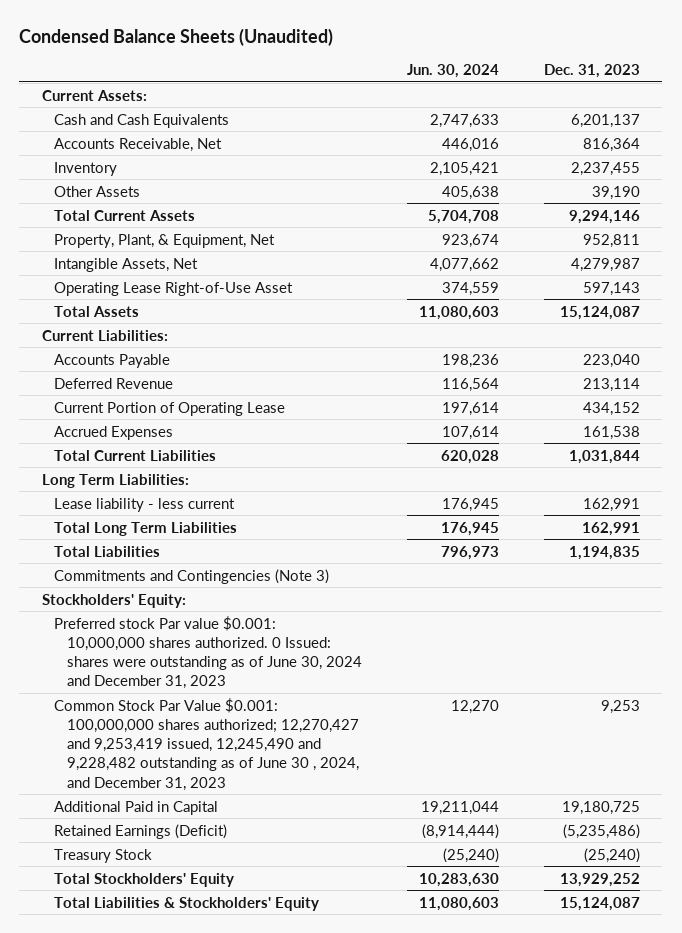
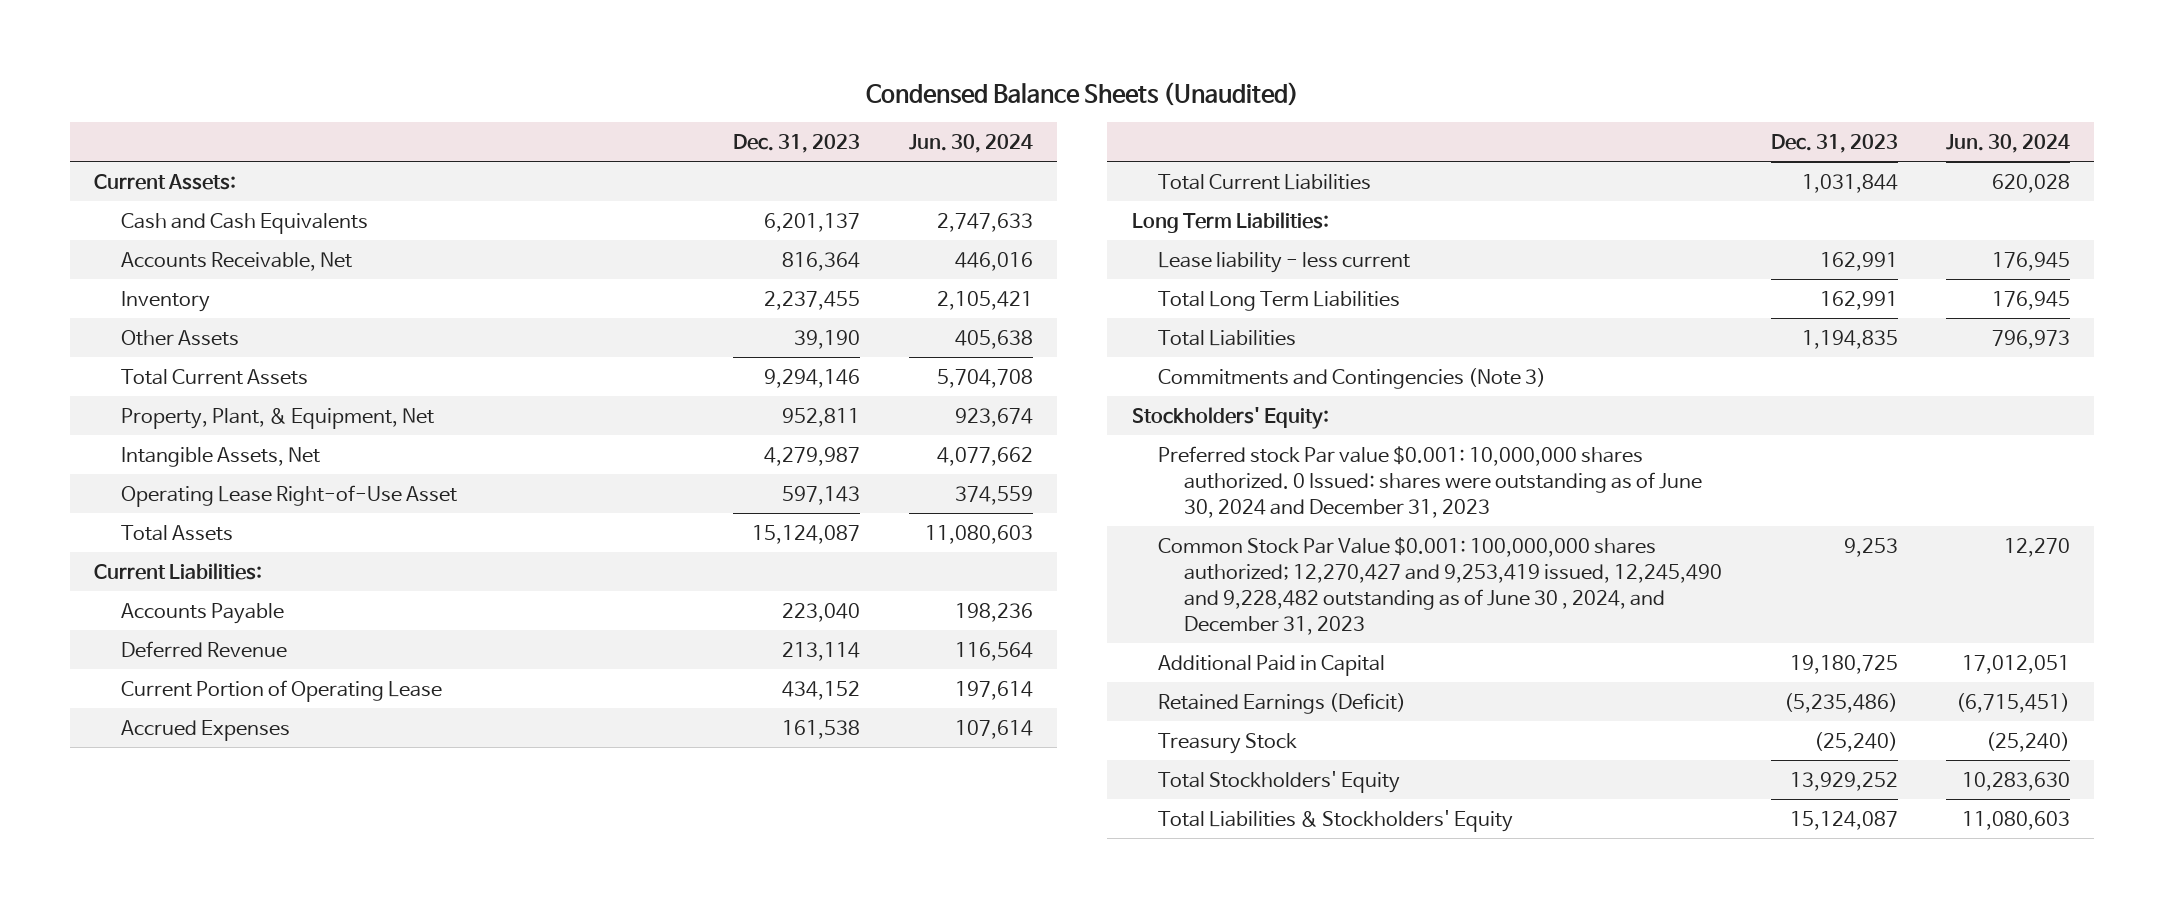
[420,800,499,815] 19,211,044 -> [1962,654,2071,674] 17,012,051
[421,823,499,839] (8,914,444) -> [1956,692,2071,713] (6,715,451)

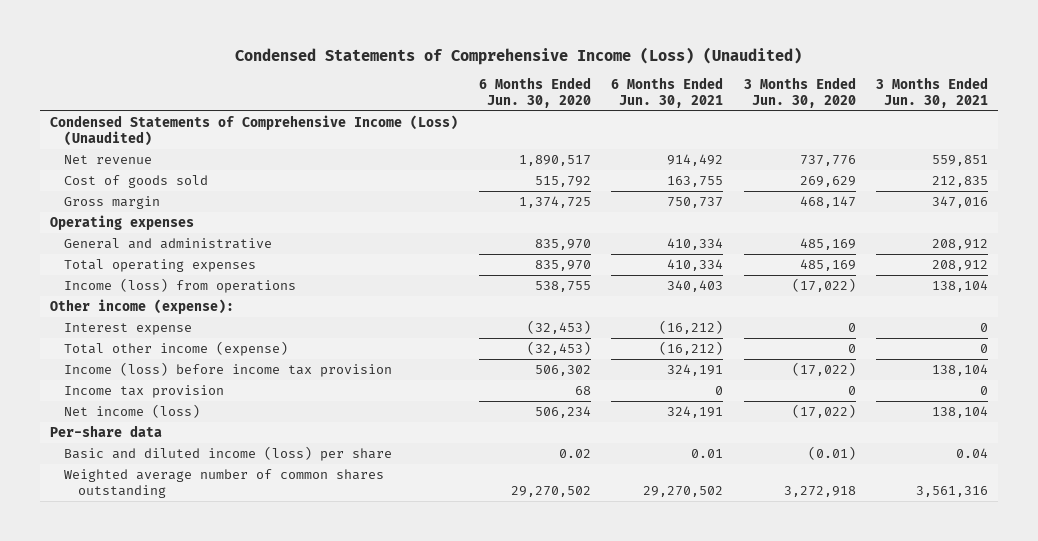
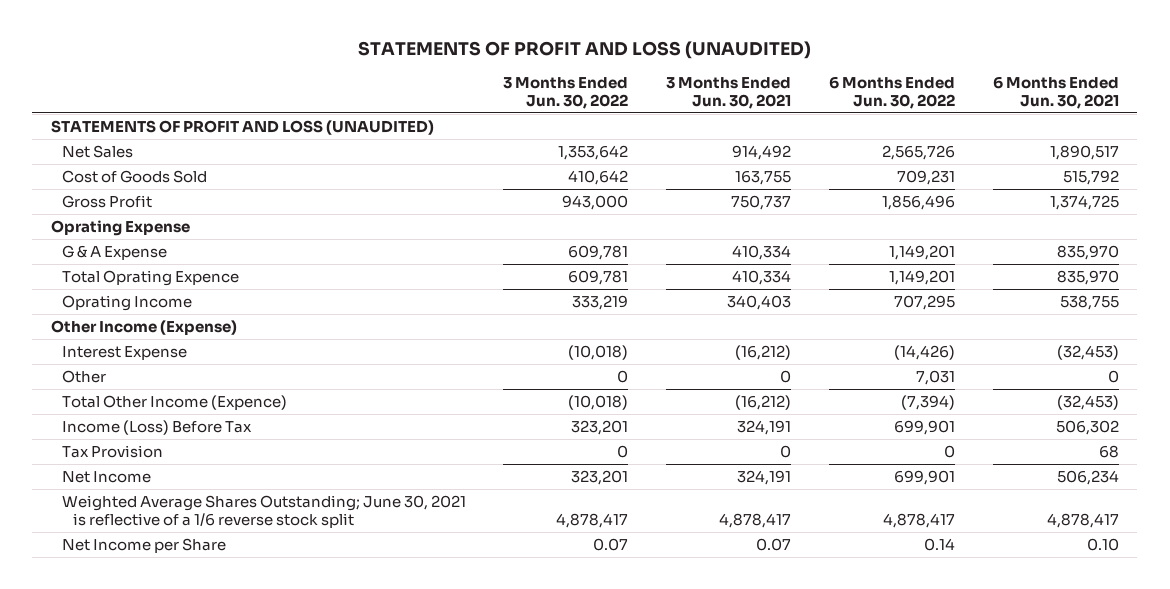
[235,46,803,65] Condensed Statements of Comprehensive Income (Loss) (Unaudited) -> [357,41,811,60] STATEMENTS OF PROFIT AND LOSS (UNAUDITED)
[478,77,591,108] 6 Months Ended Jun. 30, 2020 -> none
[743,77,856,108] 3 Months Ended Jun. 30, 2020 -> none
none -> [503,77,629,109] 3 Months Ended Jun. 30, 2022
none -> [828,76,955,109] 6 Months Ended Jun. 30, 2022
[64,238,273,250] General and administrative -> none
[50,425,163,438] Per-share data -> none
[64,446,393,462] Basic and diluted income (loss) per share -> none
[64,469,385,498] Weighted average number of common shares outstanding -> none
[50,115,459,146] Condensed Statements of Comprehensive Income (Loss) (Unaudited) -> [50,120,434,136] STATEMENTS OF PROFIT AND LOSS (UNAUDITED)
[64,155,153,165] Net revenue -> [61,145,133,159] Net Sales
[667,154,724,167] 914,492 -> [1049,145,1119,161] 1,890,517
[932,155,989,167] 559,851 -> [732,145,792,161] 914,492
[64,175,209,189] Cost of goods sold -> [61,170,207,184] Cost of Goods Sold
[667,176,724,188] 163,755 -> [1062,170,1119,186] 515,792
[932,176,989,188] 212,835 -> [735,170,792,186] 163,755
[64,196,161,210] Gross margin -> [61,195,152,209] Gross Profit
[667,197,724,209] 750,737 -> [1049,195,1119,211] 1,374,725
[932,196,989,209] 347,016 -> [731,195,792,211] 750,737
[50,215,195,231] Operating expenses -> [50,220,190,237] Oprating Expense
none -> [61,245,167,261] G & A Expense
[64,259,257,273] Total operating expenses -> [61,270,239,287] Total Oprating Expence
[667,259,724,272] 410,334 -> [1056,270,1119,286] 835,970
[932,260,989,272] 208,912 -> [732,270,792,286] 410,334
[64,278,297,294] Income (loss) from operations -> [61,295,192,312] Oprating Income
[667,280,724,293] 340,403 -> [1059,295,1119,311] 538,755
[932,280,989,293] 138,104 -> [727,295,792,311] 340,403
[50,299,235,315] Other income (expense): -> [50,320,237,336] Other Income (Expense)
[64,323,193,336] Interest expense -> [61,346,187,361] Interest Expense
[659,320,724,335] (16,212) -> [1056,345,1119,361] (32,453)
[980,323,989,333] 0 -> [735,345,792,361] (16,212)
none -> [61,370,106,384] Other
[64,341,289,357] Total other income (expense) -> [61,395,287,411] Total Other Income (Expence)
[659,341,724,356] (16,212) -> [1056,395,1119,411] (32,453)
[980,344,989,354] 0 -> [735,395,792,411] (16,212)
[64,362,393,378] Income (loss) before income tax provision -> [61,420,252,436] Income (Loss) Before Tax
[667,364,724,377] 324,191 -> [1055,420,1119,436] 506,302
[932,364,989,377] 138,104 -> [737,420,792,436] 324,191
[64,385,225,399] Income tax provision -> [61,445,163,459] Tax Provision
[715,386,724,396] 0 -> [1098,445,1119,459] 68
[64,404,201,419] Net income (loss) -> [61,471,151,484] Net Income
[667,406,724,419] 324,191 -> [1056,470,1119,486] 506,234
[932,406,989,419] 138,104 -> [737,470,792,486] 324,191
none -> [61,495,466,528] Weighted Average Shares Outstanding; June 30, 2021 is reflective of a 1/6 reverse stock split
none -> [61,538,226,554] Net Income per Share

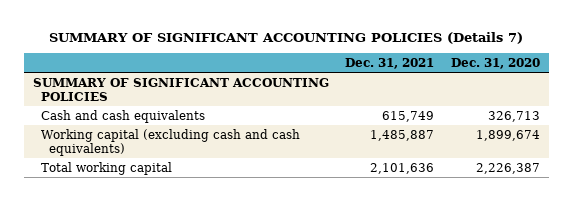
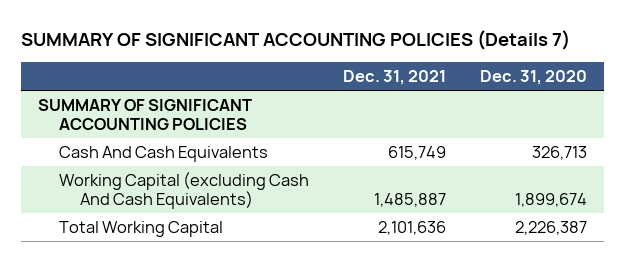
[41,109,206,123] Cash and cash equivalents -> [58,145,268,162] Cash And Cash Equivalents
[41,128,301,156] Working capital (excluding cash and cash equivalents) -> [58,171,309,210] Working Capital (excluding Cash And Cash Equivalents)
[41,161,173,175] Total working capital -> [58,220,223,237] Total Working Capital

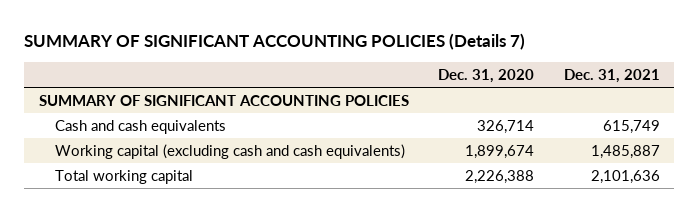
[58,145,268,162] Cash And Cash Equivalents -> [55,120,227,135] Cash and cash equivalents
[531,145,587,160] 326,713 -> [477,120,535,135] 326,714
[58,171,309,210] Working Capital (excluding Cash And Cash Equivalents) -> [55,144,406,160] Working capital (excluding cash and cash equivalents)
[58,220,223,237] Total Working Capital -> [55,170,194,185] Total working capital
[514,220,587,235] 2,226,387 -> [465,170,535,185] 2,226,388

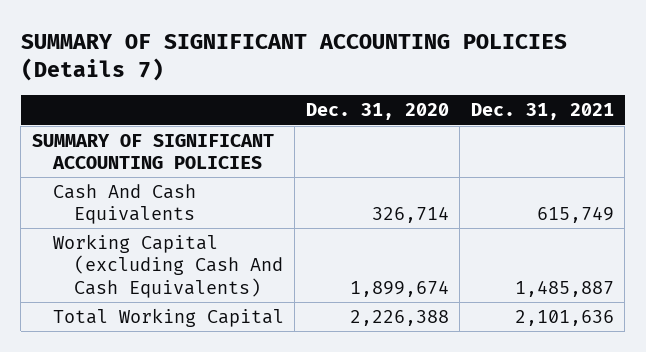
[55,120,227,135] Cash and cash equivalents -> [52,183,196,225] Cash And Cash Equivalents
[55,144,406,160] Working capital (excluding cash and cash equivalents) -> [52,233,284,298] Working Capital (excluding Cash And Cash Equivalents)
[55,170,194,185] Total working capital -> [52,307,284,327] Total Working Capital

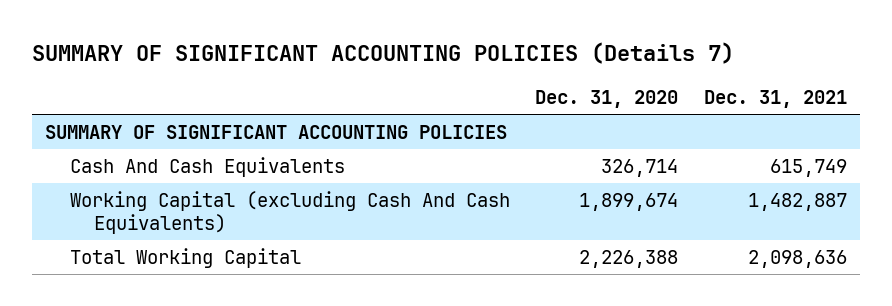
[514,280,614,297] 1,485,887 -> [747,192,847,211] 1,482,887
[514,309,614,326] 2,101,636 -> [747,249,847,268] 2,098,636

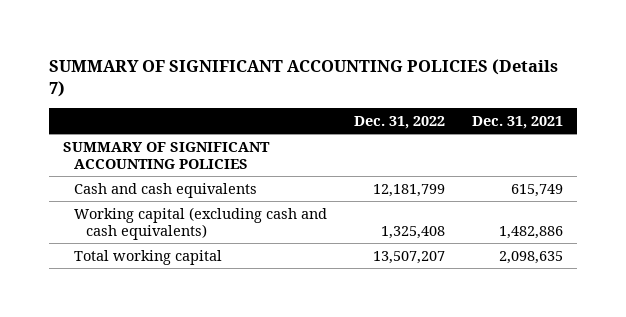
[535,89,679,108] Dec. 31, 2020 -> none
none -> [354,116,446,130] Dec. 31, 2022
[69,156,345,177] Cash And Cash Equivalents -> [74,182,258,198] Cash and cash equivalents
[69,190,510,234] Working Capital (excluding Cash And Cash Equivalents) -> [74,206,328,240] Working capital (excluding cash and cash equivalents)
[747,192,847,211] 1,482,887 -> [499,225,564,239] 1,482,886
[69,247,301,268] Total Working Capital -> [74,249,223,265] Total working capital
[747,249,847,268] 2,098,636 -> [499,250,564,264] 2,098,635

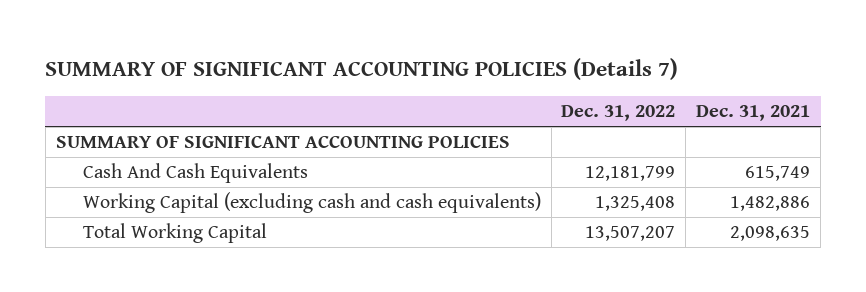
[74,182,258,198] Cash and cash equivalents -> [82,163,308,184] Cash And Cash Equivalents
[74,206,328,240] Working capital (excluding cash and cash equivalents) -> [82,192,541,214] Working Capital (excluding cash and cash equivalents)
[74,249,223,265] Total working capital -> [82,223,267,244] Total Working Capital

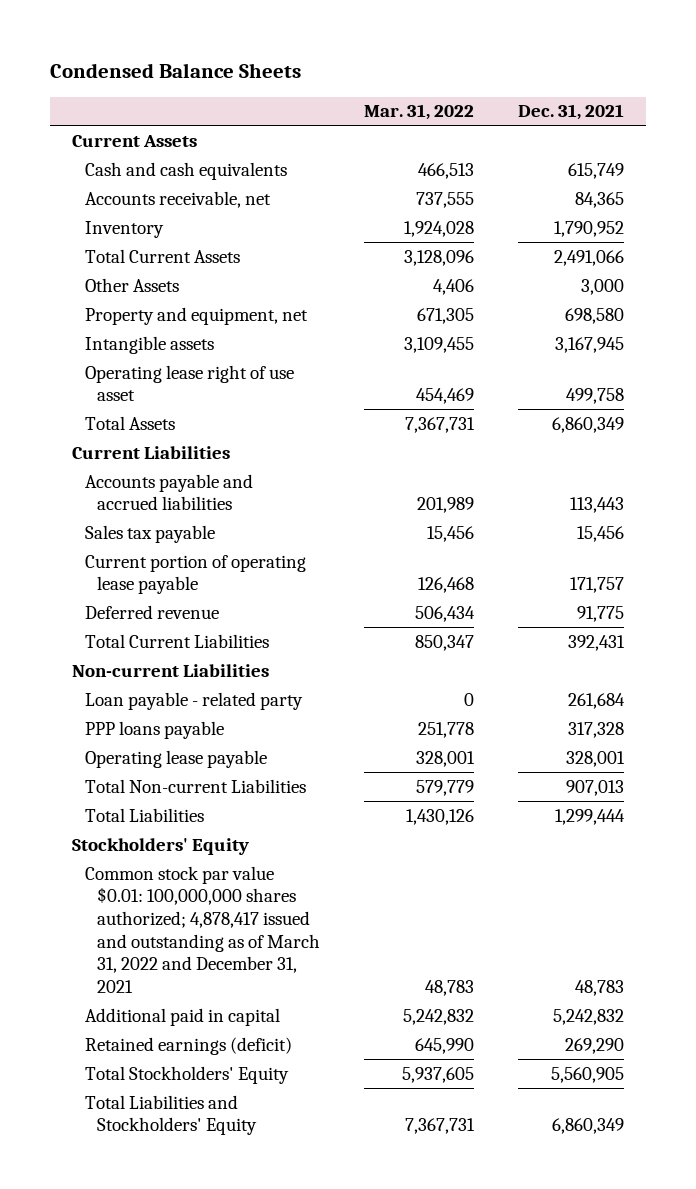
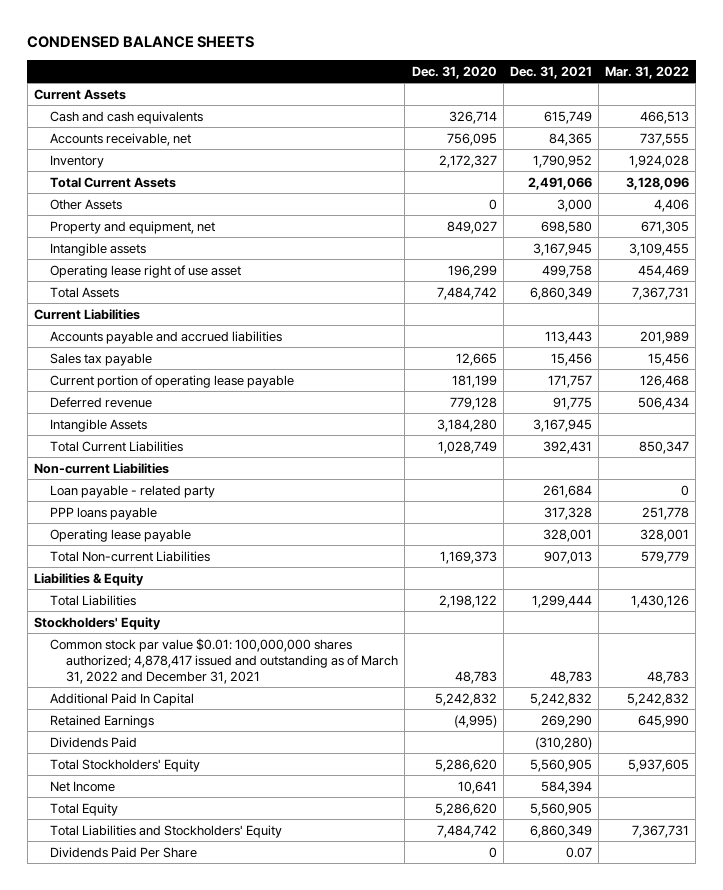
[50,63,302,79] Condensed Balance Sheets -> [27,36,255,49] CONDENSED BALANCE SHEETS
none -> [411,65,497,79] Dec. 31, 2020
none -> [50,418,148,432] Intangible Assets
none -> [33,572,144,586] Liabilities & Equity
[84,1007,280,1026] Additional paid in capital -> [50,692,195,706] Additional Paid In Capital
[84,1036,292,1055] Retained earnings (deficit) -> [50,714,155,728] Retained Earnings
none -> [50,736,138,748] Dividends Paid
none -> [50,780,116,792] Net Income
none -> [50,802,119,816] Total Equity
none -> [50,846,198,858] Dividends Paid Per Share

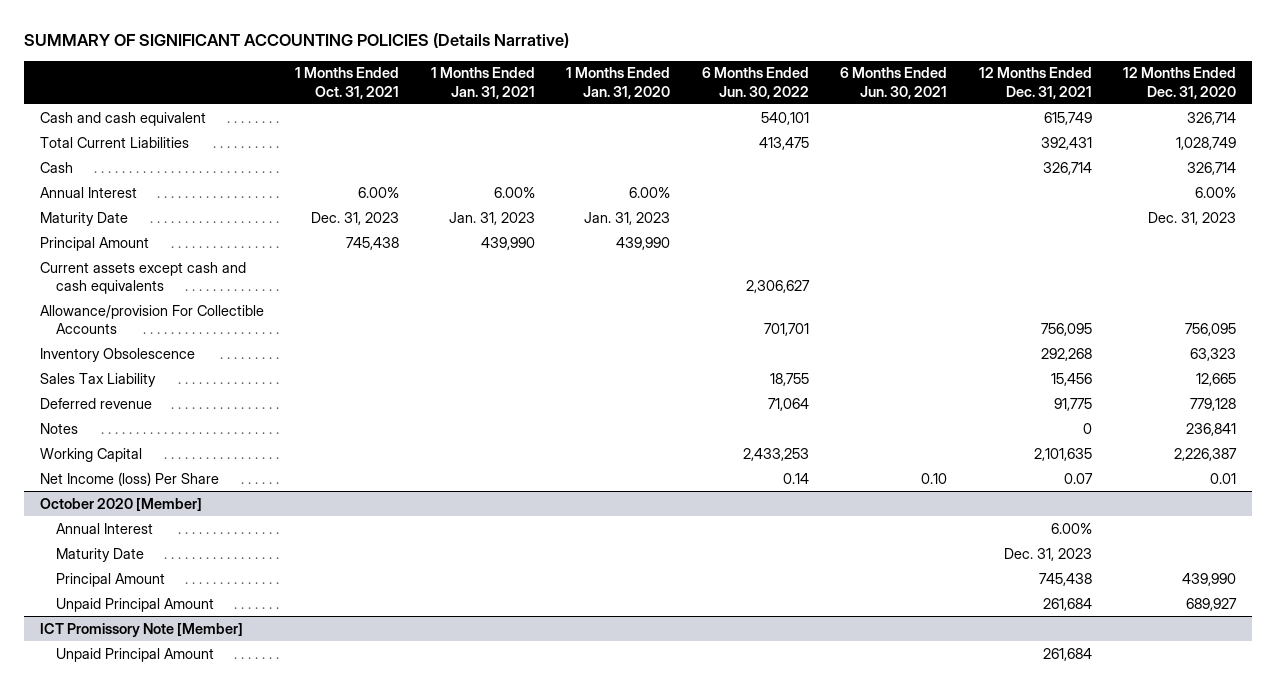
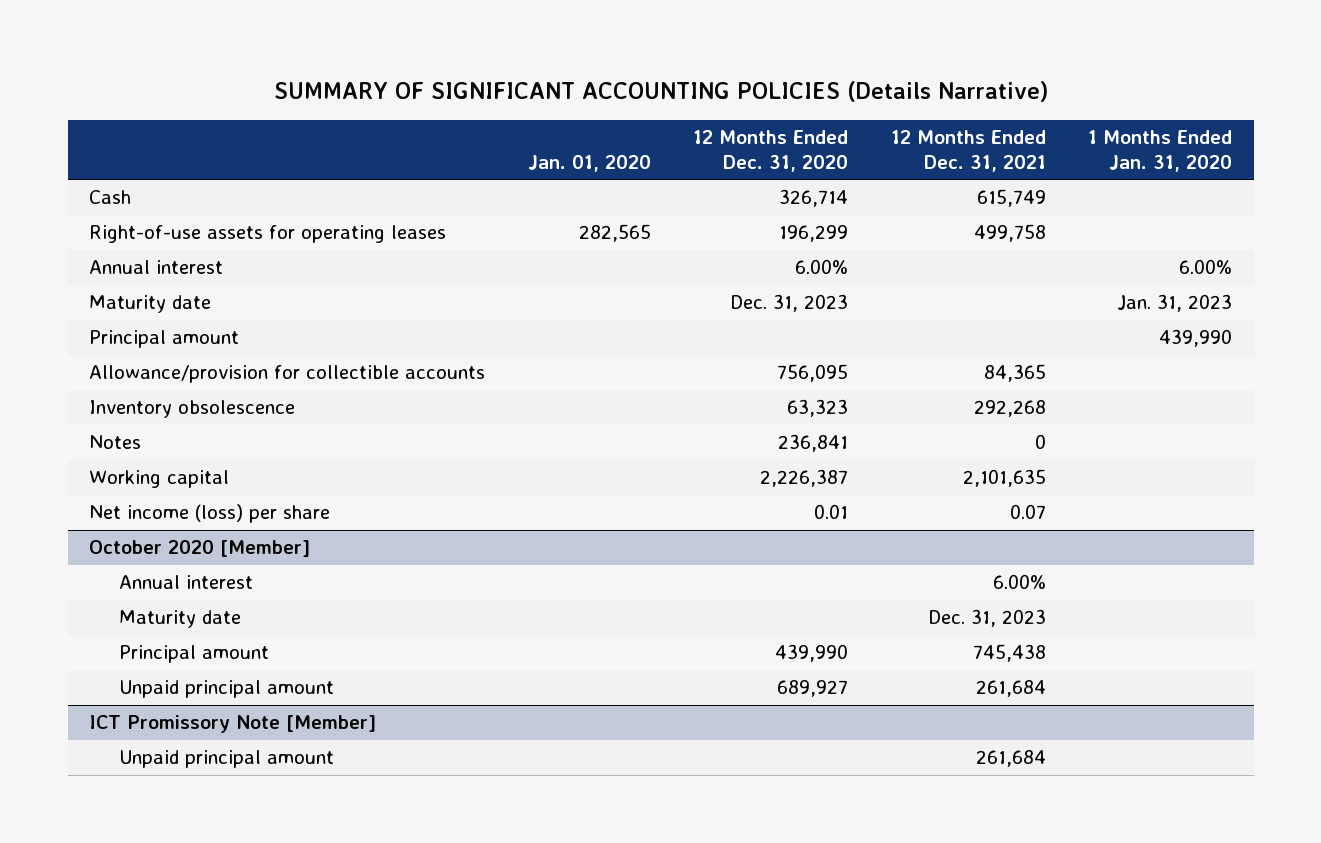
[295,67,400,99] 1 Months Ended Oct. 31, 2021 -> none
[430,67,535,99] 1 Months Ended Jan. 31, 2021 -> none
[701,67,809,99] 6 Months Ended Jun. 30, 2022 -> none
[840,67,948,99] 6 Months Ended Jun. 30, 2021 -> none
none -> [527,155,651,173] Jan. 01, 2020
[39,136,189,148] Total Current Liabilities -> none
[39,161,73,173] Cash -> none
[39,261,246,295] Current assets except cash and cash equivalents -> none
[39,372,156,387] Sales Tax Liability -> none
[39,397,152,409] Deferred revenue -> none
[39,111,206,126] Cash and cash equivalent -> [89,190,132,205] Cash
none -> [89,225,447,244] Right-of-use assets for operating leases
[39,186,137,198] Annual Interest -> [89,260,224,275] Annual interest
[39,211,128,226] Maturity Date -> [89,295,212,314] Maturity date
[39,236,149,251] Principal Amount -> [89,330,240,349] Principal amount
[39,304,264,335] Allowance/provision For Collectible Accounts -> [89,365,486,384] Allowance/provision for collectible accounts
[1040,323,1092,337] 756,095 -> [983,364,1046,383] 84,365
[39,347,195,362] Inventory Obsolescence -> [89,400,296,419] Inventory obsolescence
[39,447,142,462] Working Capital -> [89,470,230,489] Working capital
[39,471,219,486] Net Income (loss) Per Share -> [89,504,331,524] Net income (loss) per share
[56,522,154,534] Annual Interest -> [119,575,254,590] Annual interest
[56,547,145,562] Maturity Date -> [119,610,242,629] Maturity date
[56,572,166,587] Principal Amount -> [119,645,270,664] Principal amount
[56,597,215,612] Unpaid Principal Amount -> [119,680,335,699] Unpaid principal amount
[56,647,215,662] Unpaid Principal Amount -> [119,750,335,769] Unpaid principal amount

